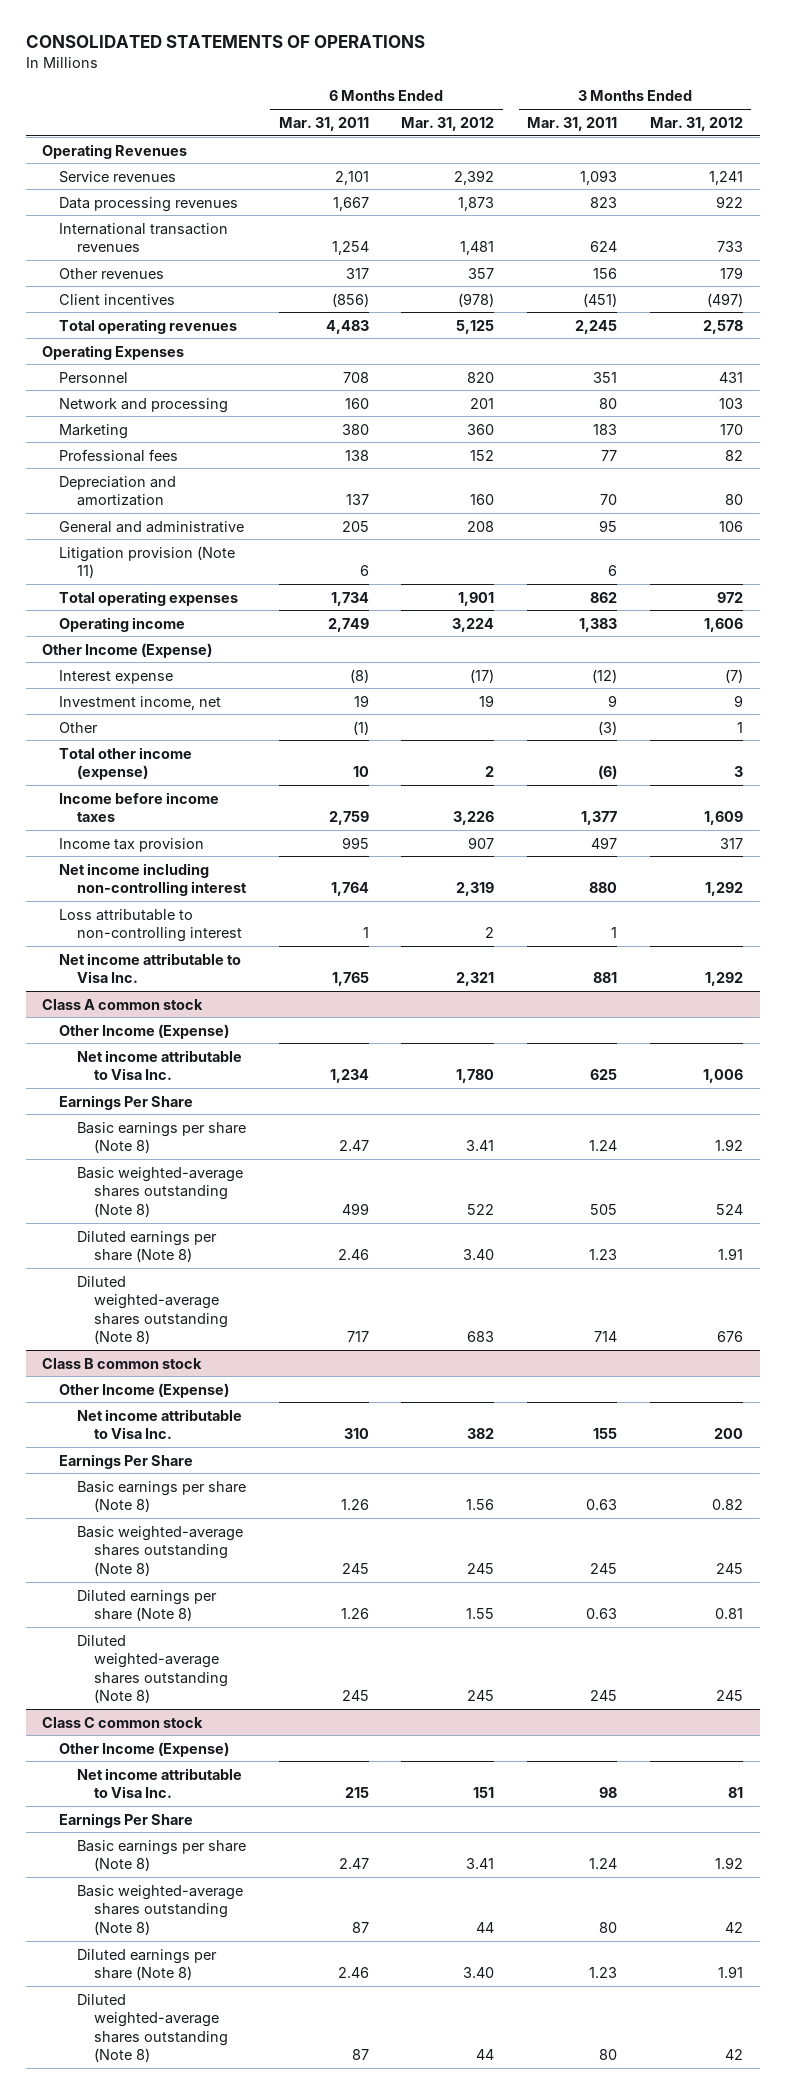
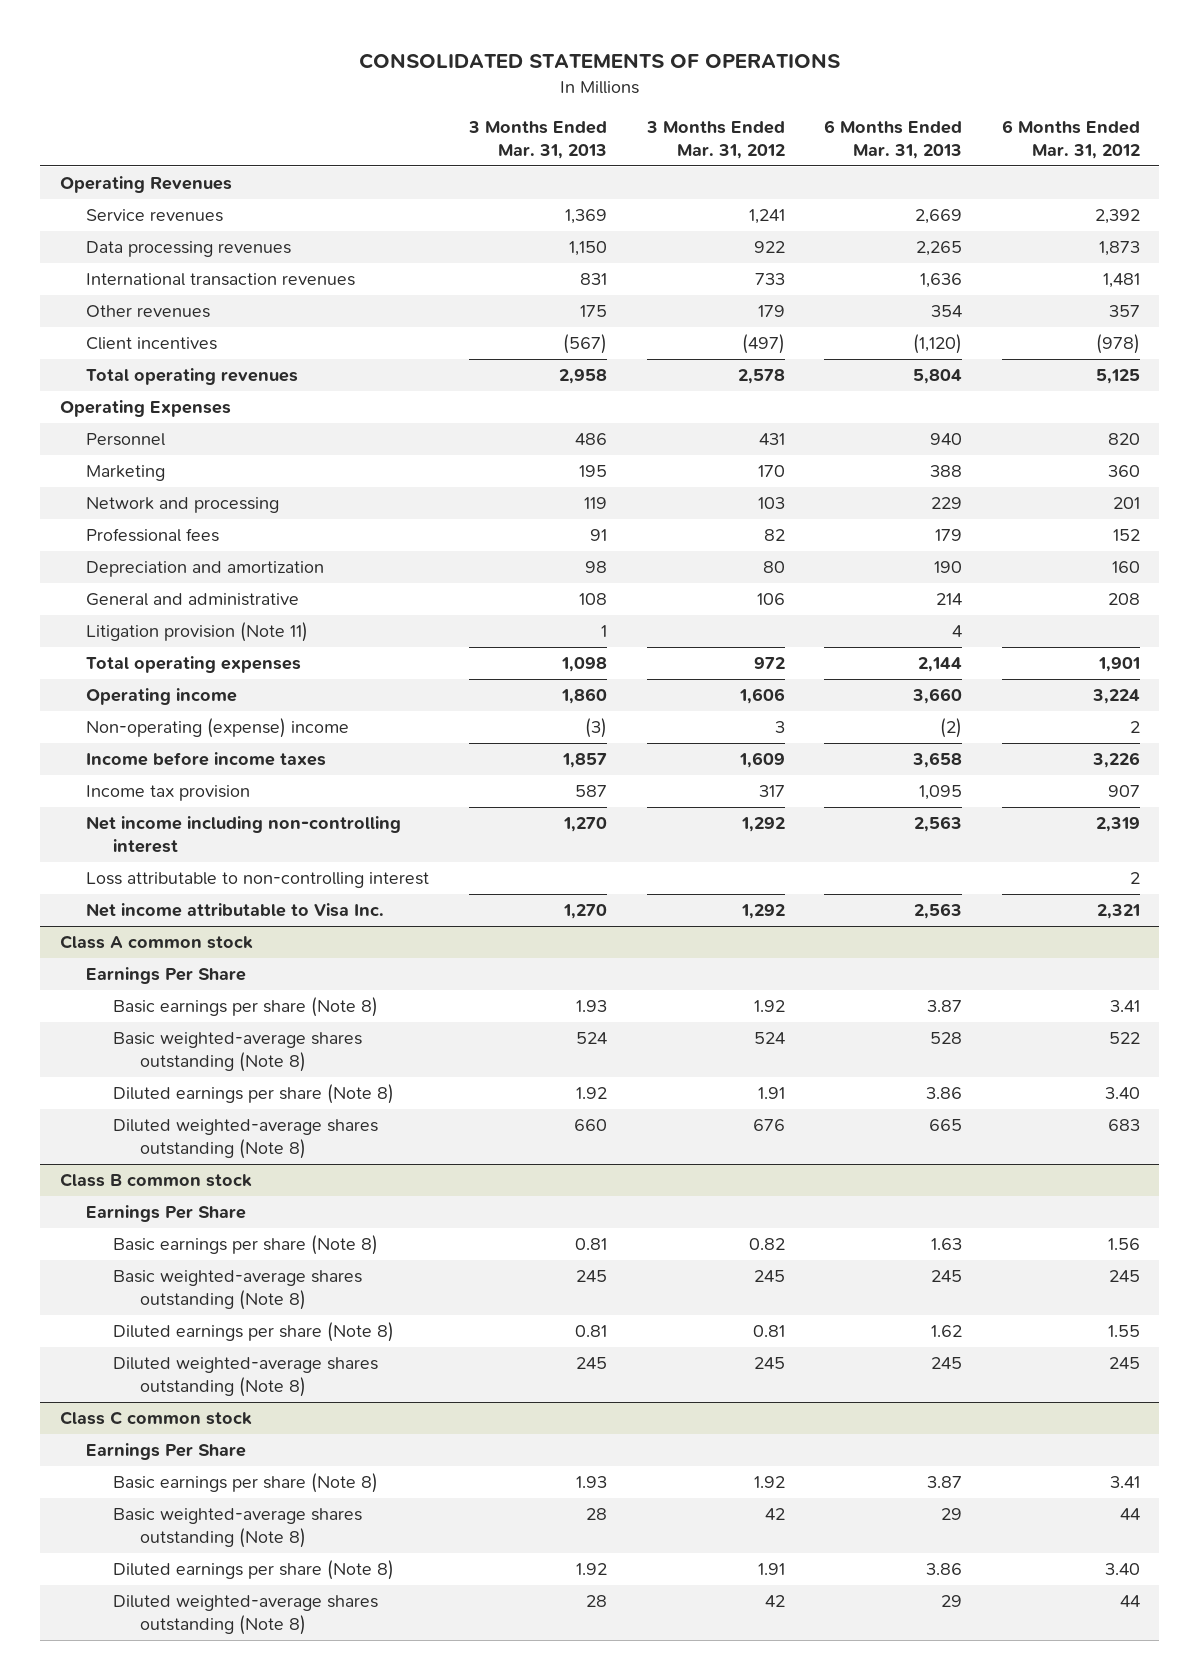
[278,116,369,131] Mar. 31, 2011 -> none
[527,116,618,131] Mar. 31, 2011 -> none
none -> [468,121,608,159] 3 Months Ended Mar. 31, 2013
none -> [824,120,963,159] 6 Months Ended Mar. 31, 2013
[59,397,229,413] Network and processing -> [86,497,280,514] Network and processing
[42,642,213,658] Other Income (Expense) -> none
[59,669,174,684] Interest expense -> none
[59,695,222,710] Investment income, net -> none
[59,721,99,733] Other -> none
[59,746,193,781] Total other income (expense) -> [86,718,350,739] Non-operating (expense) income
[59,1023,230,1039] Other Income (Expense) -> none
[76,1049,242,1081] Net income attributable to Visa Inc. -> none
[59,1382,230,1398] Other Income (Expense) -> none
[76,1408,242,1440] Net income attributable to Visa Inc. -> none
[59,1741,230,1757] Other Income (Expense) -> none
[76,1767,242,1799] Net income attributable to Visa Inc. -> none

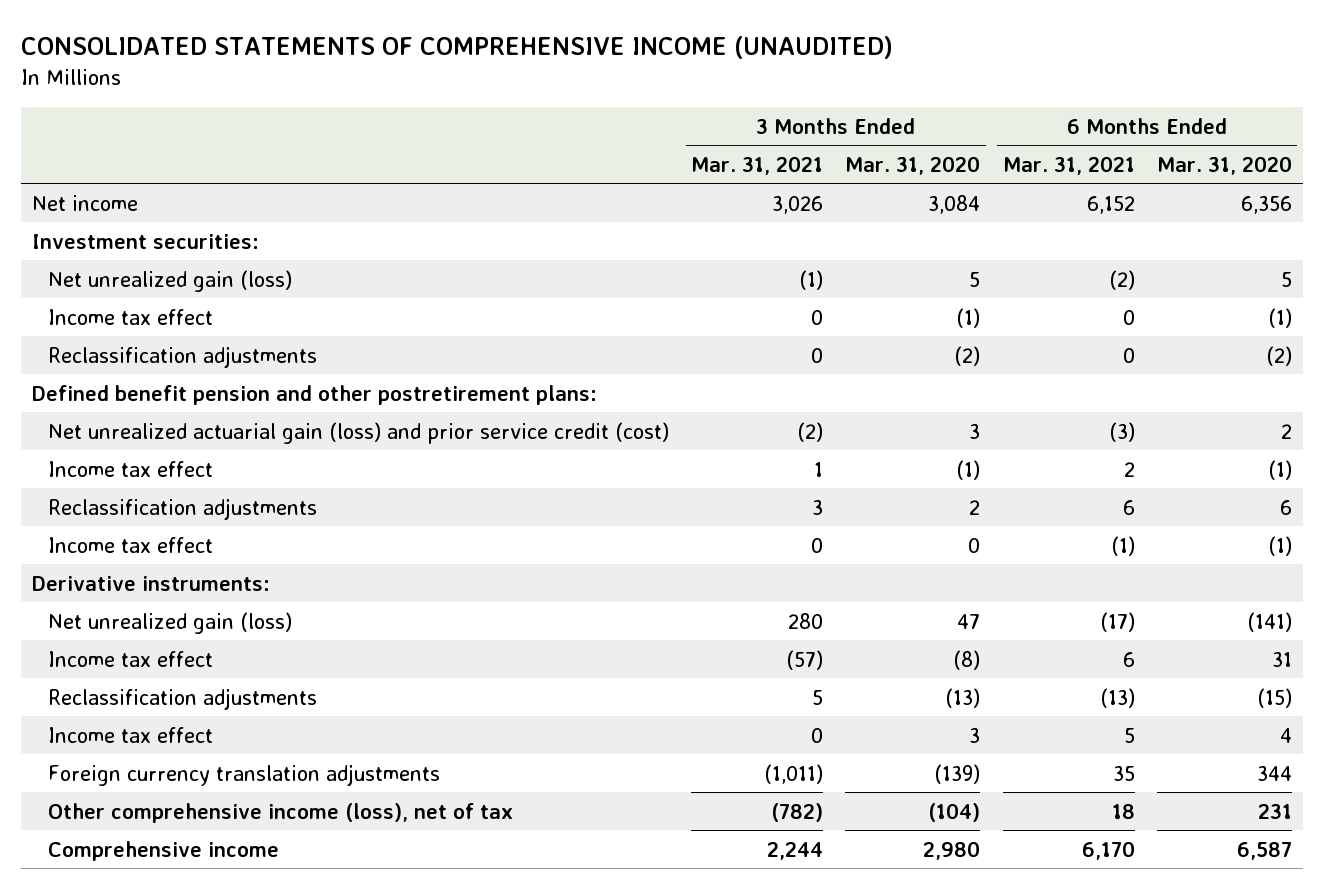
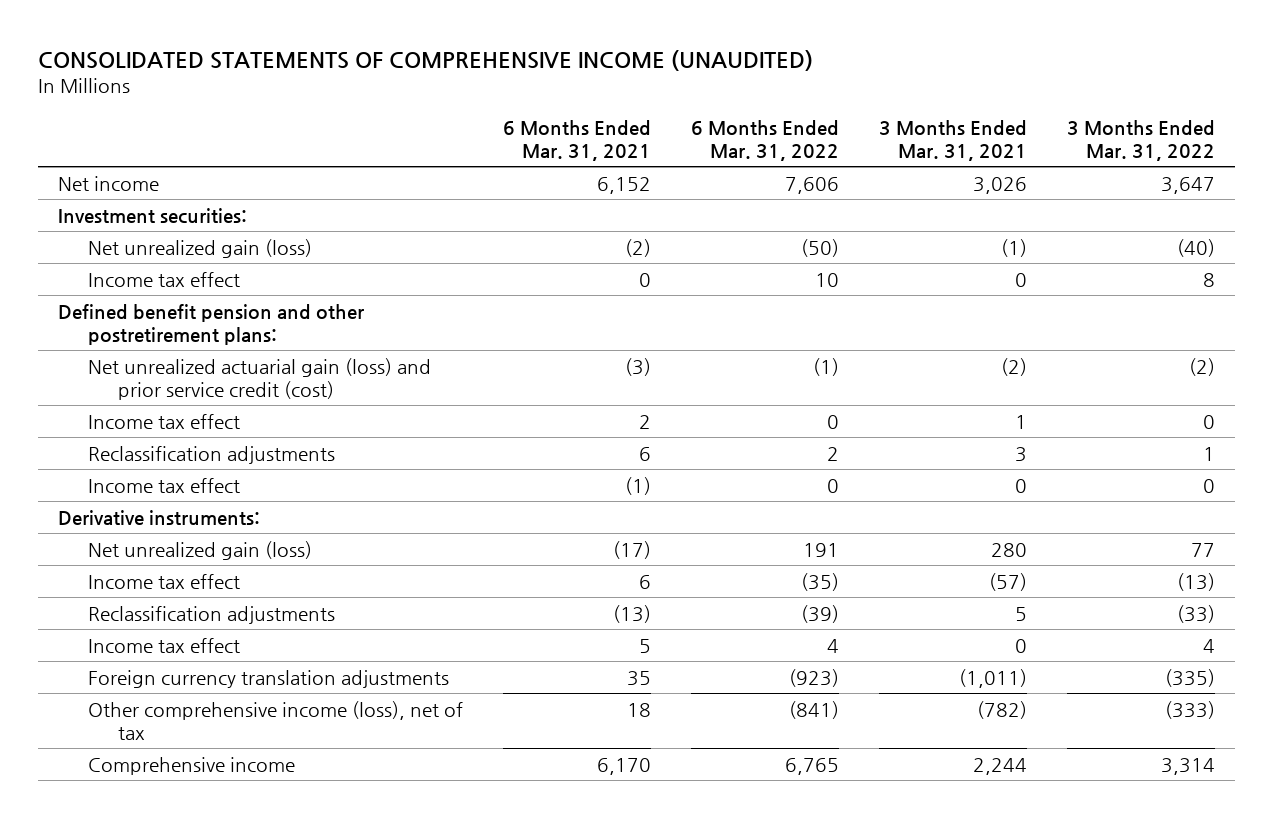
[845,155,981,175] Mar. 31, 2020 -> none
[1156,155,1292,175] Mar. 31, 2020 -> none
none -> [691,119,840,162] 6 Months Ended Mar. 31, 2022
none -> [1067,119,1216,162] 3 Months Ended Mar. 31, 2022
[47,345,317,368] Reclassification adjustments -> none

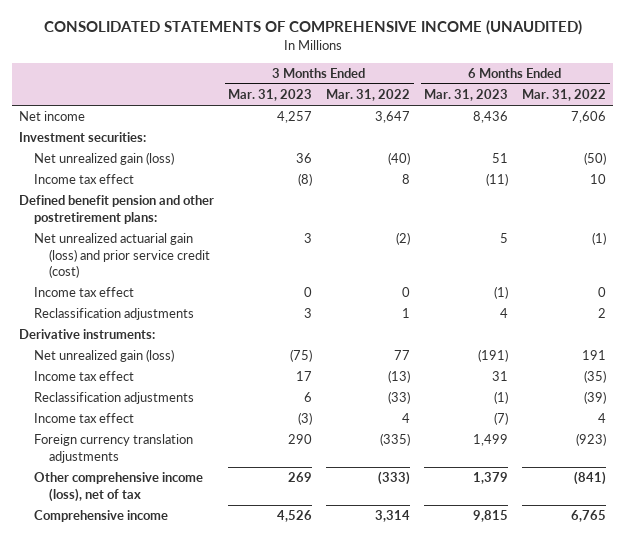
[502,119,651,162] 6 Months Ended Mar. 31, 2021 -> none
[879,119,1028,162] 3 Months Ended Mar. 31, 2021 -> none
none -> [228,89,313,102] Mar. 31, 2023
none -> [424,89,509,102] Mar. 31, 2023
[87,477,240,493] Income tax effect -> none

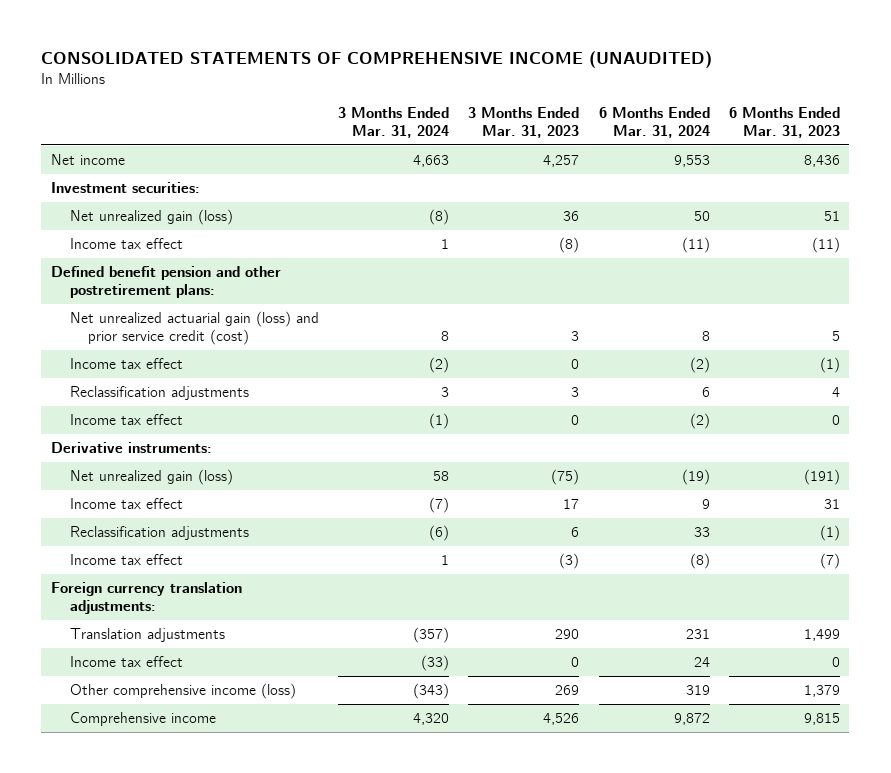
[326,89,411,102] Mar. 31, 2022 -> none
[522,89,607,102] Mar. 31, 2022 -> none
none -> [337,106,449,138] 3 Months Ended Mar. 31, 2024
none -> [598,106,710,138] 6 Months Ended Mar. 31, 2024
none -> [69,414,183,426] Income tax effect
none -> [50,582,242,615] Foreign currency translation adjustments:
[34,434,194,463] Foreign currency translation adjustments -> [69,628,225,643] Translation adjustments
none -> [69,656,183,668] Income tax effect
[34,472,204,502] Other comprehensive income (loss), net of tax -> [69,683,296,700] Other comprehensive income (loss)

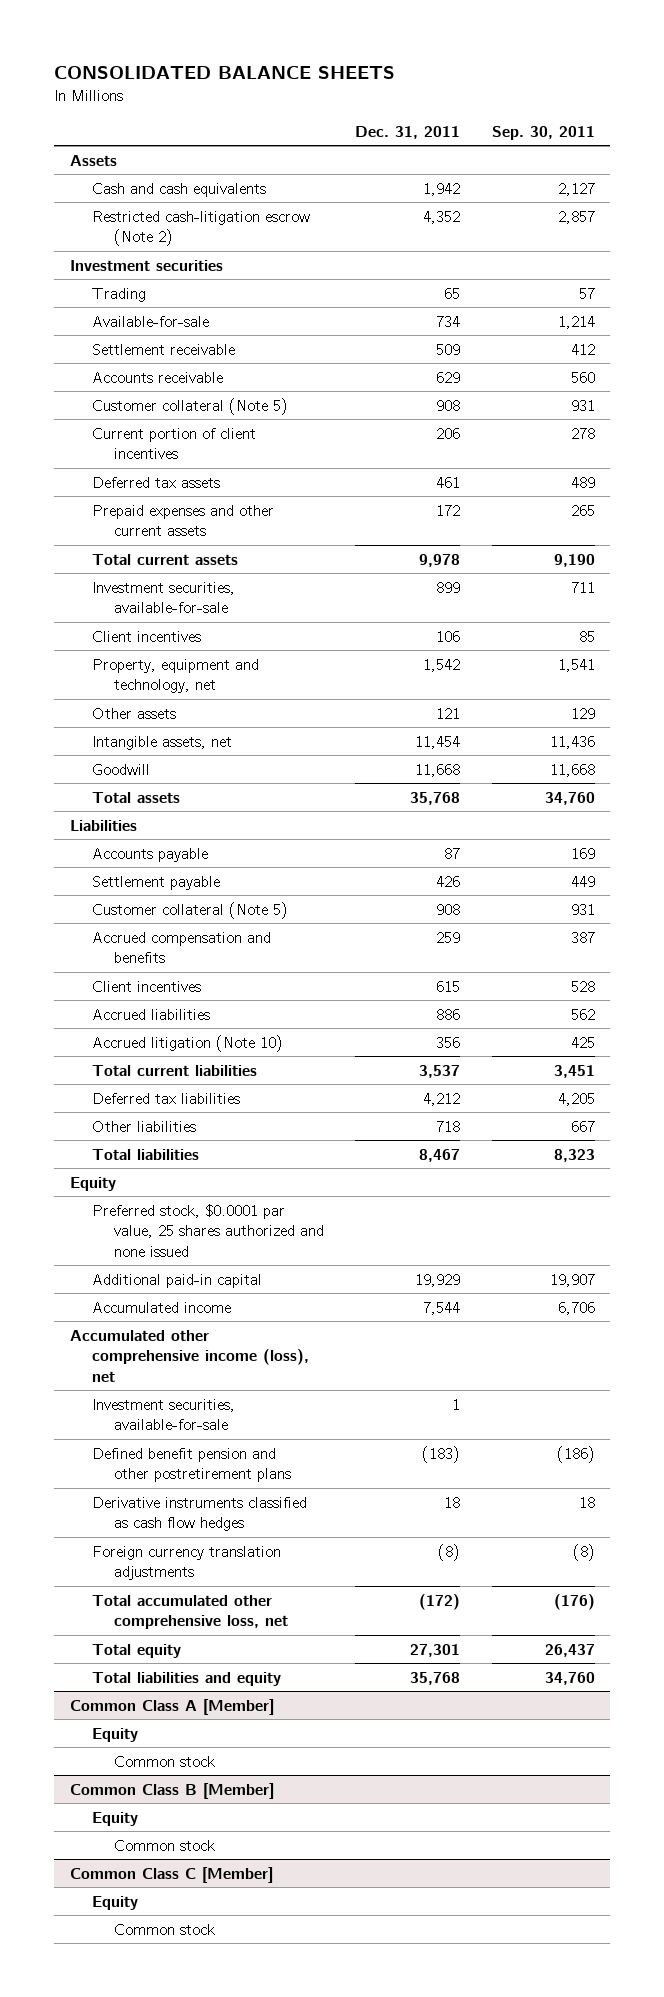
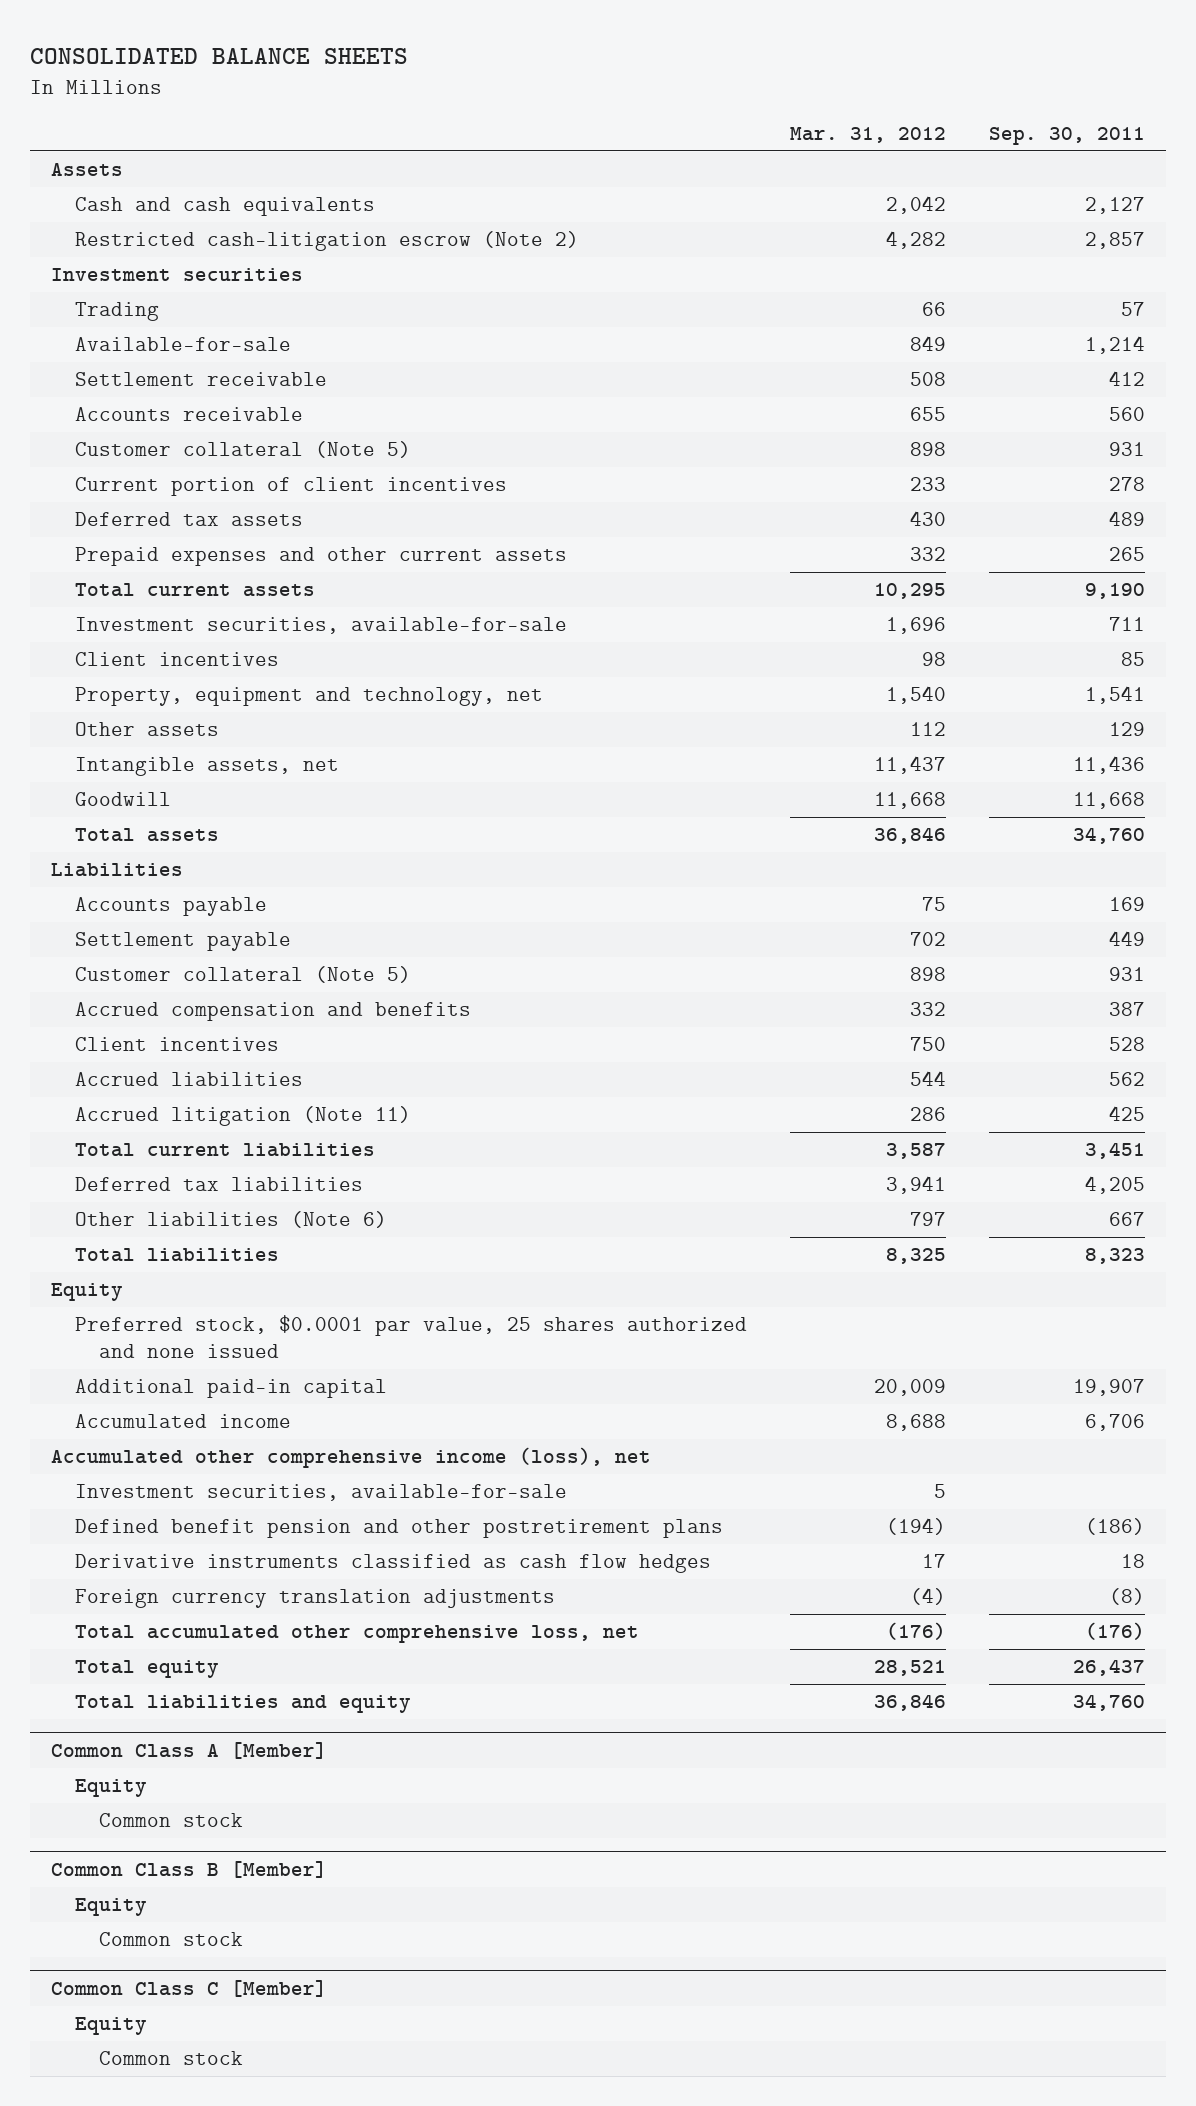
[355,125,461,139] Dec. 31, 2011 -> none
none -> [789,126,946,143] Mar. 31, 2012
[91,1034,283,1052] Accrued litigation (Note 10) -> [74,1106,411,1127] Accrued litigation (Note 11)
[91,1120,196,1132] Other liabilities -> [74,1211,387,1229] Other liabilities (Note 6)

